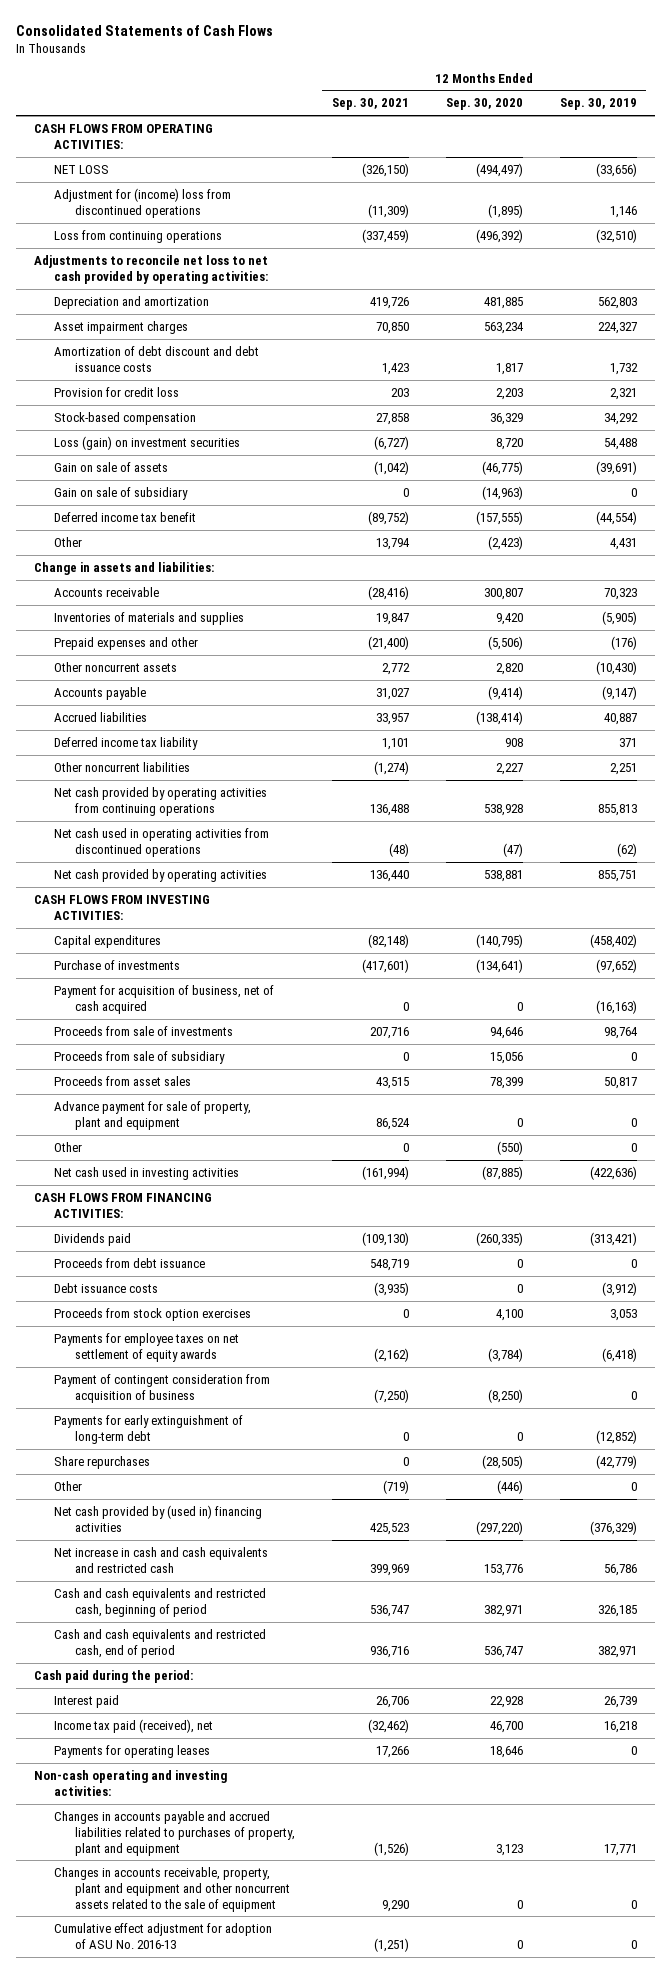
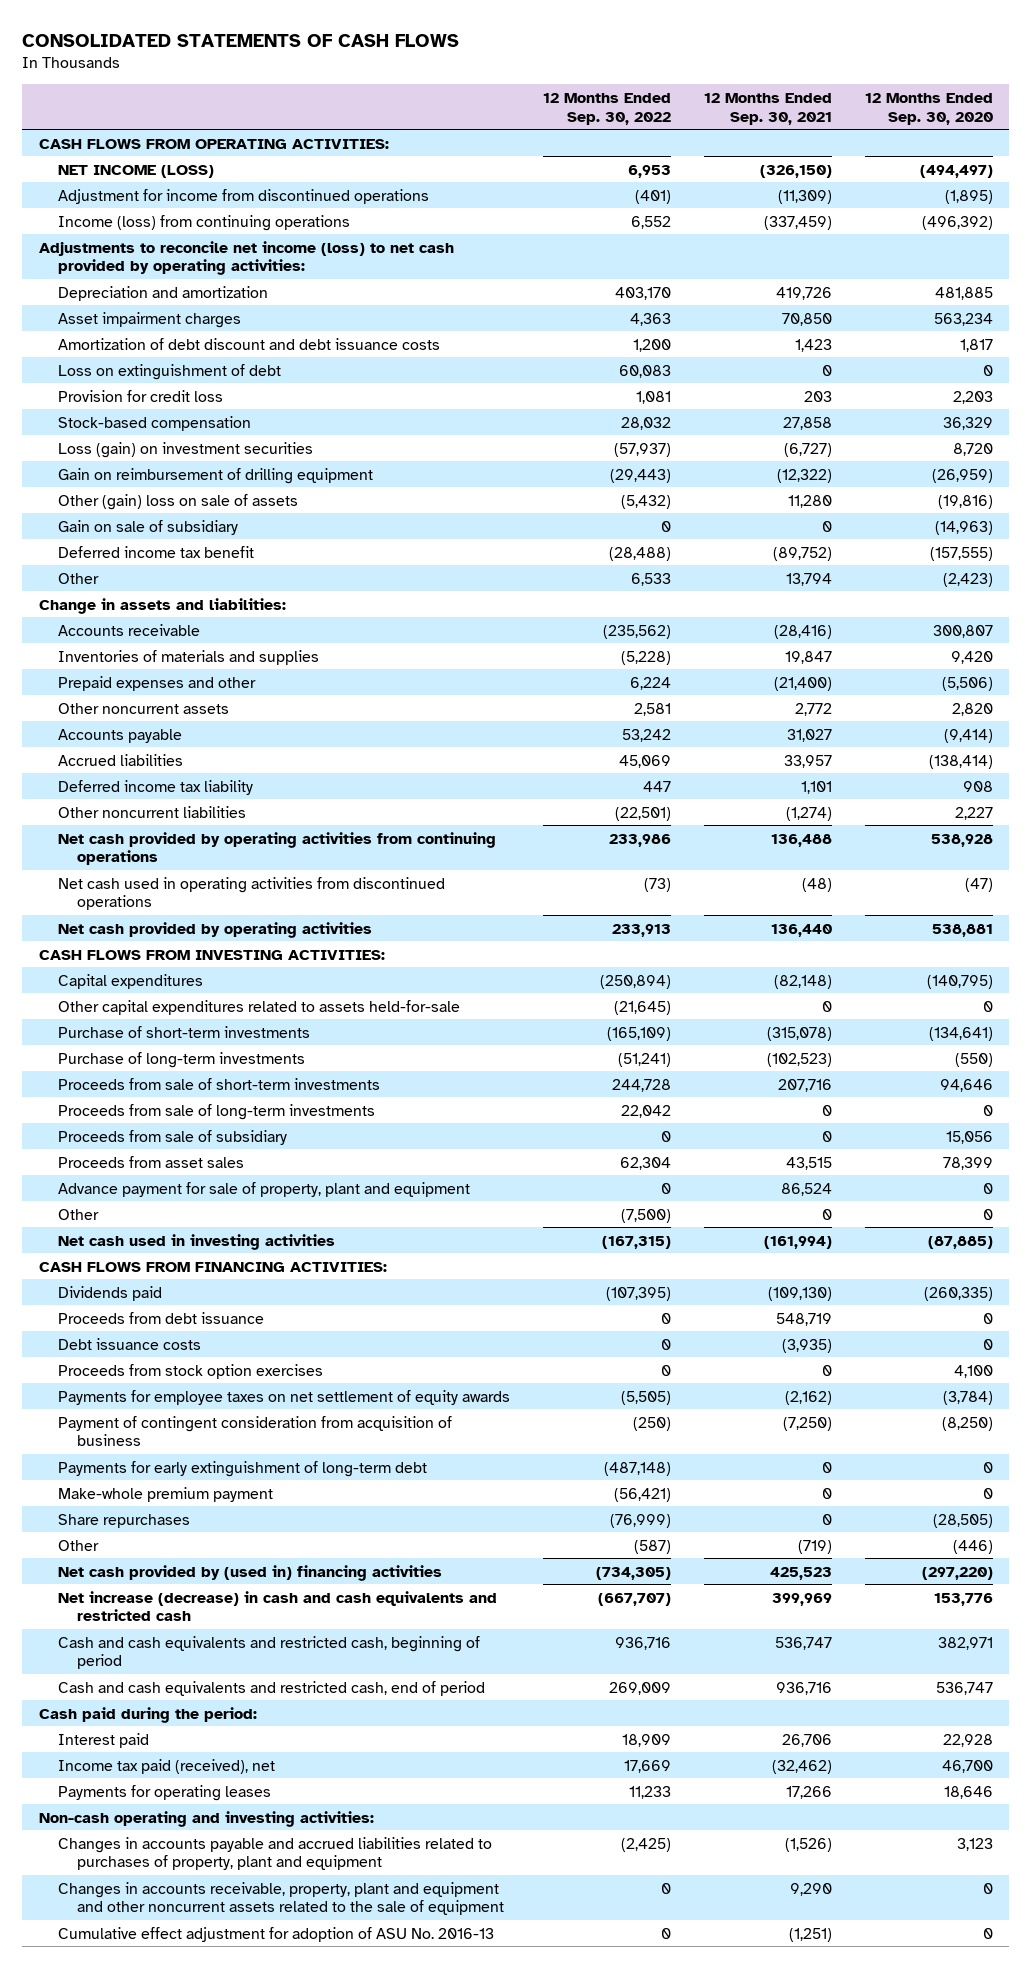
[15,24,273,36] Consolidated Statements of Cash Flows -> [22,33,460,47] CONSOLIDATED STATEMENTS OF CASH FLOWS
[559,98,637,111] Sep. 30, 2019 -> none
none -> [542,92,671,125] 12 Months Ended Sep. 30, 2022
[54,164,110,174] NET LOSS -> [57,164,214,178] NET INCOME (LOSS)
[54,187,232,218] Adjustment for (income) loss from discontinued operations -> [57,188,429,204] Adjustment for income from discontinued operations
[54,229,223,243] Loss from continuing operations -> [57,214,350,231] Income (loss) from continuing operations
[34,254,269,284] Adjustments to reconcile net loss to net cash provided by operating activities: -> [38,240,454,276] Adjustments to reconcile net income (loss) to net cash provided by operating activities:
none -> [57,363,281,380] Loss on extinguishment of debt
none -> [57,467,373,484] Gain on reimbursement of drilling equipment
[54,461,169,472] Gain on sale of assets -> [57,493,298,510] Other (gain) loss on sale of assets
[373,460,409,475] (1,042) -> [787,494,832,508] 11,280
[481,460,523,475] (46,775) -> [937,494,993,509] (19,816)
[54,984,275,1014] Payment for acquisition of business, net of cash acquired -> none
none -> [57,999,460,1015] Other capital expenditures related to assets held-for-sale
[54,959,181,970] Purchase of investments -> [57,1025,310,1038] Purchase of short-term investments
[361,958,409,973] (417,601) -> [766,1026,832,1041] (315,078)
none -> [57,1051,305,1068] Purchase of long-term investments
[54,1025,234,1036] Proceeds from sale of investments -> [57,1077,380,1090] Proceeds from sale of short-term investments
none -> [57,1103,375,1120] Proceeds from sale of long-term investments
[496,1140,523,1155] (550) -> [982,1208,993,1220] 0
none -> [57,1486,273,1502] Make-whole premium payment
[54,1546,269,1573] Net increase in cash and cash equivalents and restricted cash -> [57,1590,497,1622] Net increase (decrease) in cash and cash equivalents and restricted cash

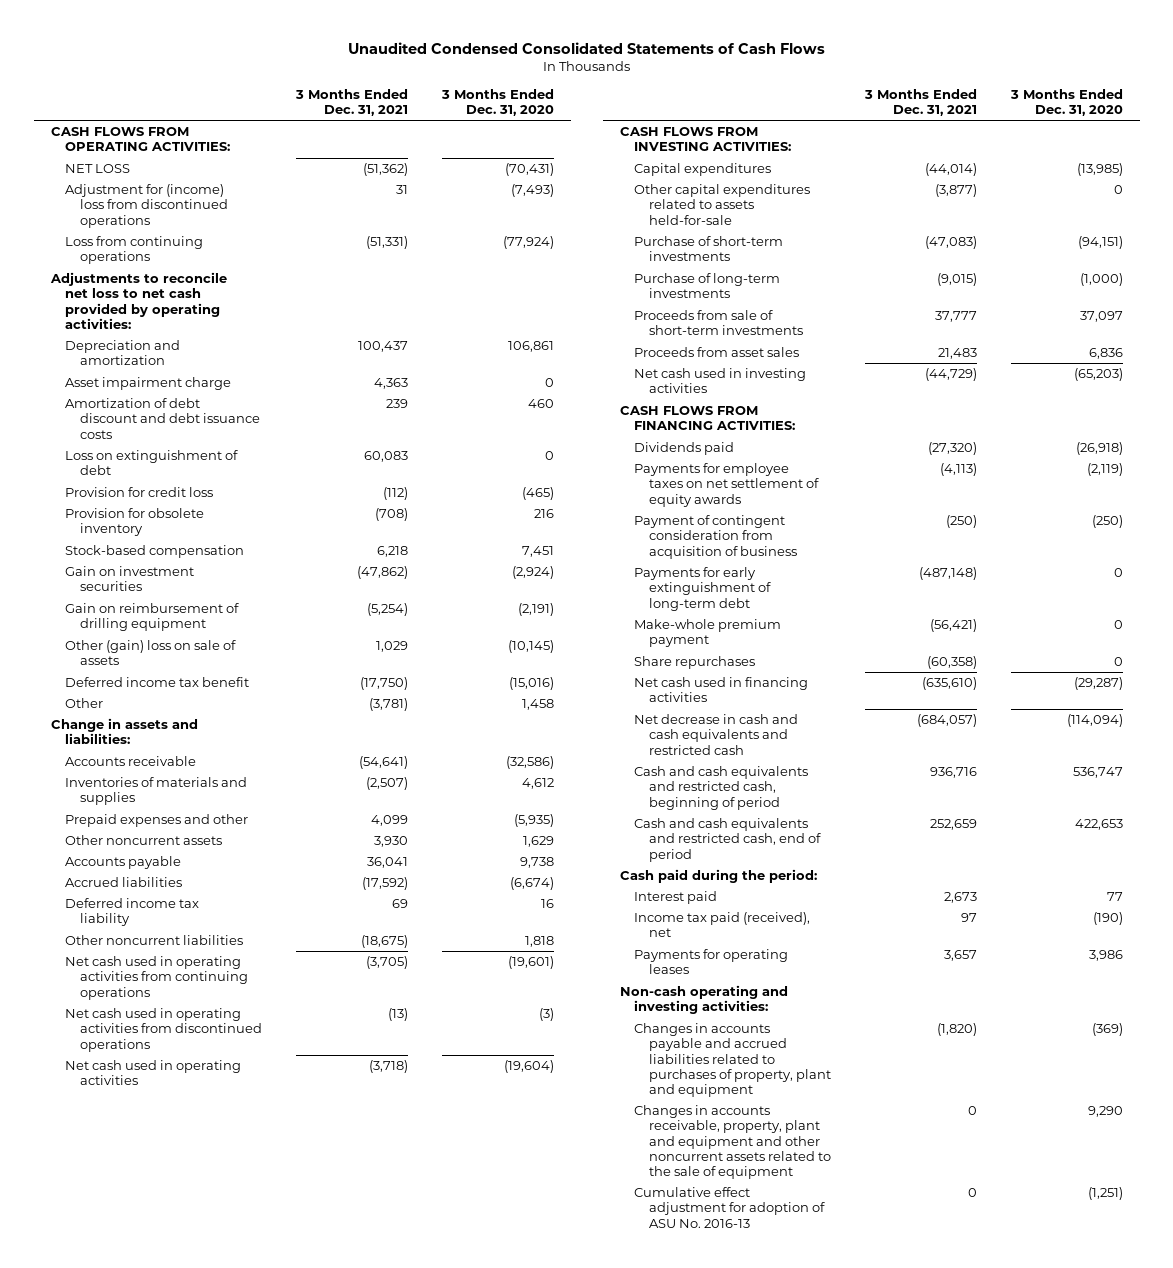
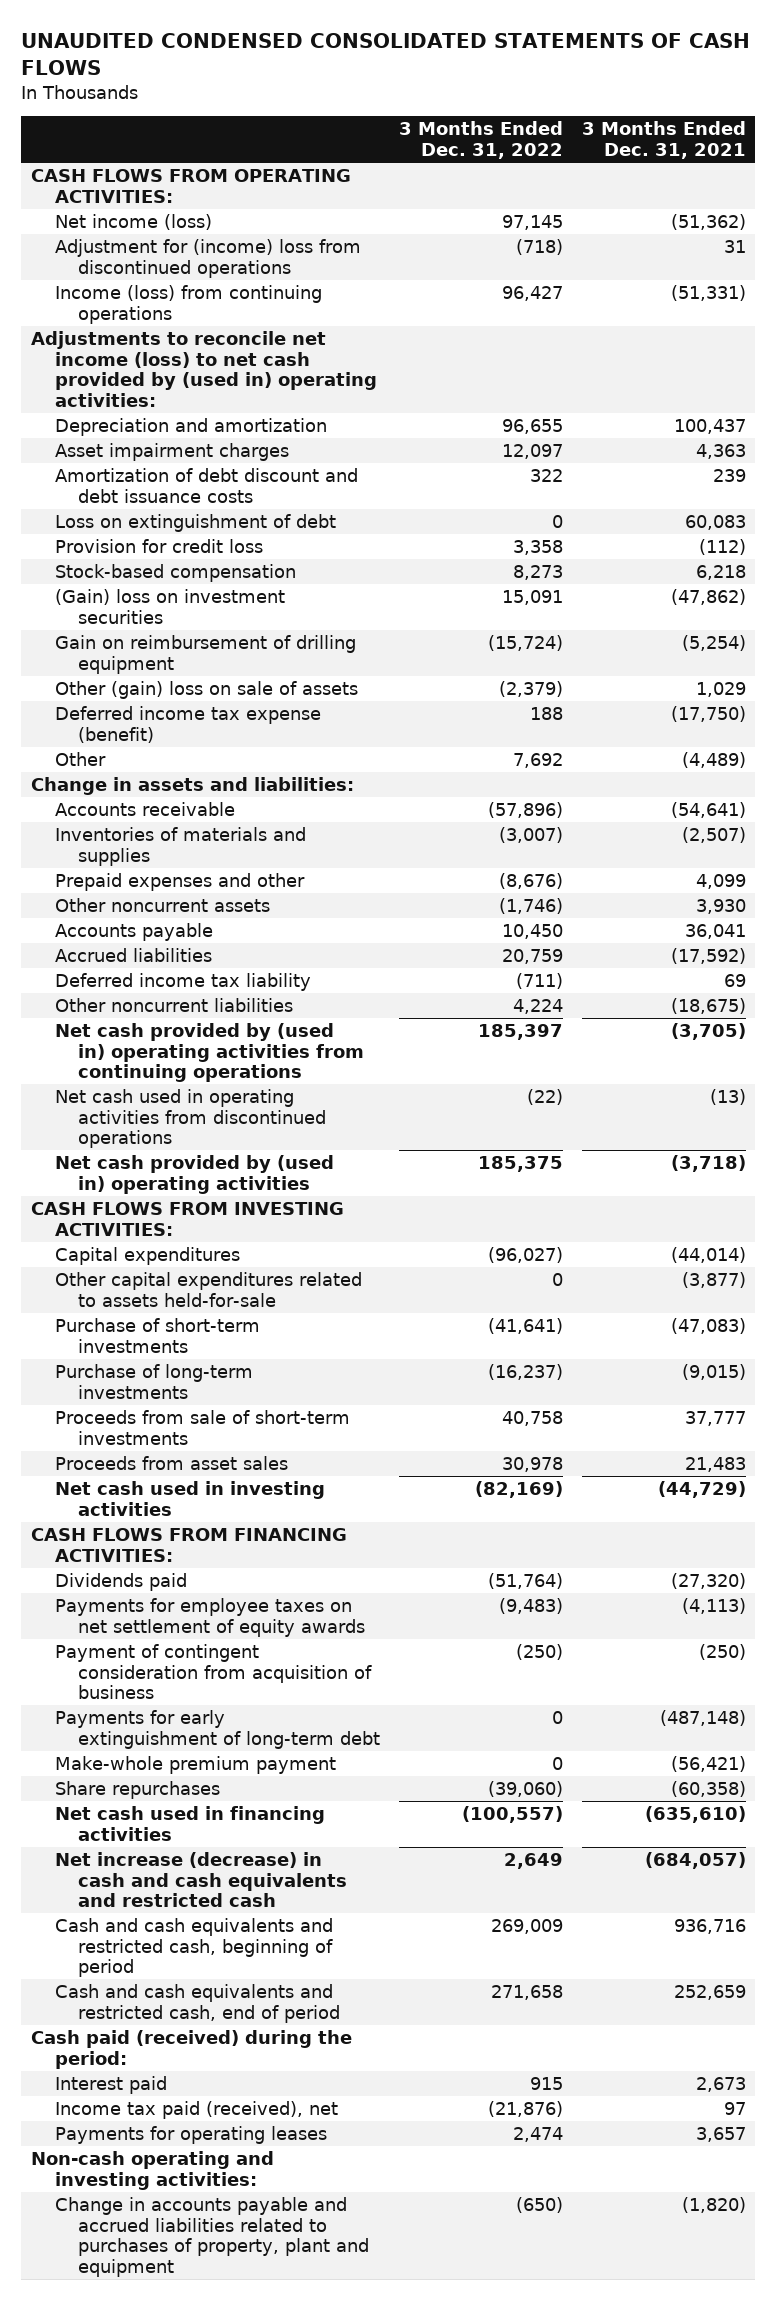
[347,41,825,54] Unaudited Condensed Consolidated Statements of Cash Flows -> [21,33,751,76] UNAUDITED CONDENSED CONSOLIDATED STATEMENTS OF CASH FLOWS
[440,88,554,116] 3 Months Ended Dec. 31, 2020 -> none
none -> [399,121,564,159] 3 Months Ended Dec. 31, 2022
[65,164,131,174] NET LOSS -> [54,213,212,230] Net income (loss)
[65,236,204,265] Loss from continuing operations -> [54,284,322,324] Income (loss) from continuing operations
[49,272,227,329] Adjustments to reconcile net loss to net cash provided by operating activities: -> [30,330,377,407] Adjustments to reconcile net income (loss) to net cash provided by (used in) operating activities:
[65,377,232,391] Asset impairment charge -> [54,442,289,461] Asset impairment charges
[65,508,205,537] Provision for obsolete inventory -> none
[65,566,195,592] Gain on investment securities -> [54,588,285,624] (Gain) loss on investment securities
[65,677,250,688] Deferred income tax benefit -> [54,705,321,743] Deferred income tax expense (benefit)
[368,698,408,712] (3,781) -> [681,751,746,768] (4,489)
[65,956,248,1000] Net cash used in operating activities from continuing operations -> [54,1022,365,1083] Net cash provided by (used in) operating activities from continuing operations
[65,1060,242,1086] Net cash used in operating activities -> [54,1154,334,1194] Net cash provided by (used in) operating activities
[634,714,799,755] Net decrease in cash and cash equivalents and restricted cash -> [54,1851,348,1908] Net increase (decrease) in cash and cash equivalents and restricted cash
[619,869,817,884] Cash paid during the period: -> [30,2029,352,2069] Cash paid (received) during the period:
[634,1105,831,1180] Changes in accounts receivable, property, plant and equipment and other noncurrent assets related to the sale of equipment -> none
[634,1187,825,1228] Cumulative effect adjustment for adoption of ASU No. 2016-13 -> none
[634,1023,831,1098] Changes in accounts payable and accrued liabilities related to purchases of property, plant and equipment -> [54,2196,370,2277] Change in accounts payable and accrued liabilities related to purchases of property, plant and equipment

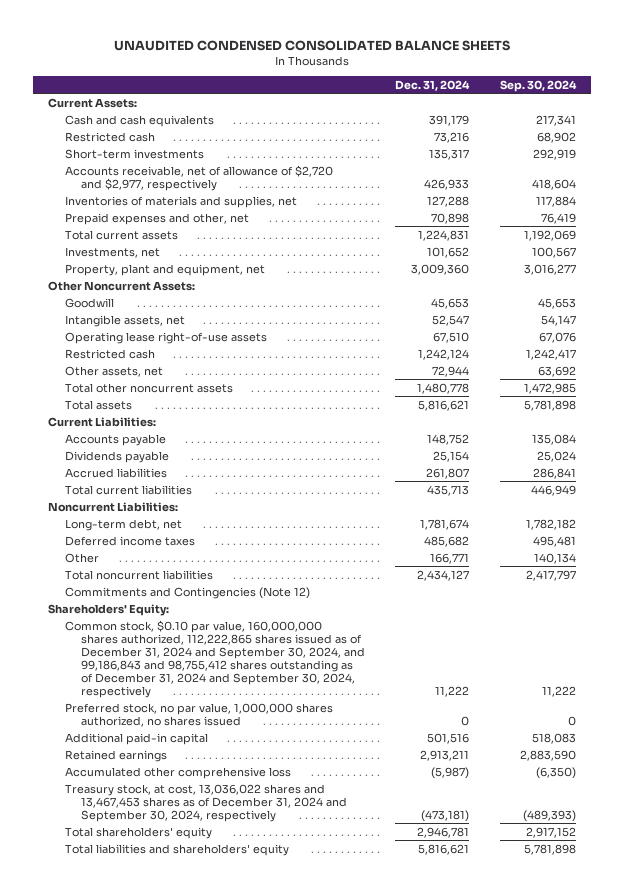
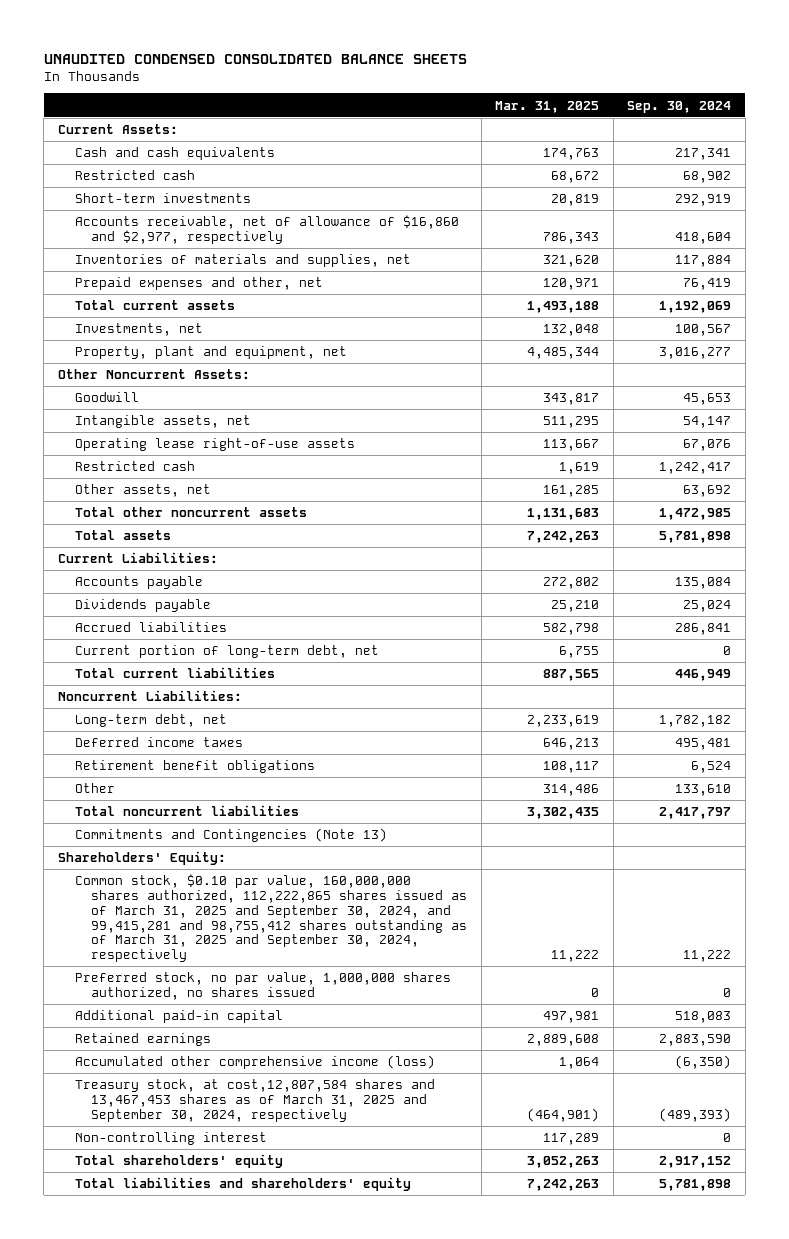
[395,79,471,91] Dec. 31, 2024 -> none
none -> [495,100,600,113] Mar. 31, 2025
[64,164,333,191] Accounts receivable, net of allowance of $2,720 and $2,977, respectively -> [74,215,459,244] Accounts receivable, net of allowance of $16,860 and $2,977, respectively
none -> [74,645,379,659] Current portion of long-term debt, net
none -> [74,760,315,774] Retirement benefit obligations
[533,552,576,564] 140,134 -> [675,784,732,797] 133,610
[64,586,310,599] Commitments and Contingencies (Note 12) -> [74,828,387,843] Commitments and Contingencies (Note 13)
[64,619,366,698] Common stock, $0.10 par value, 160,000,000 shares authorized, 112,222,865 shares issued as of December 31, 2024 and September 30, 2024, and 99,186,843 and 98,755,412 shares outstanding as of December 31, 2024 and September 30, 2024, respectively -> [74,874,468,963] Common stock, $0.10 par value, 160,000,000 shares authorized, 112,222,865 shares issued as of March 31, 2025 and September 30, 2024, and 99,415,281 and 98,755,412 shares outstanding as of March 31, 2025 and September 30, 2024, respectively
[64,766,291,779] Accumulated other comprehensive loss -> [74,1055,435,1070] Accumulated other comprehensive income (loss)
[64,783,348,822] Treasury stock, at cost, 13,036,022 shares and 13,467,453 shares as of December 31, 2024 and September 30, 2024, respectively -> [74,1079,435,1122] Treasury stock, at cost,12,807,584 shares and 13,467,453 shares as of March 31, 2025 and September 30, 2024, respectively
none -> [74,1132,267,1146] Non-controlling interest

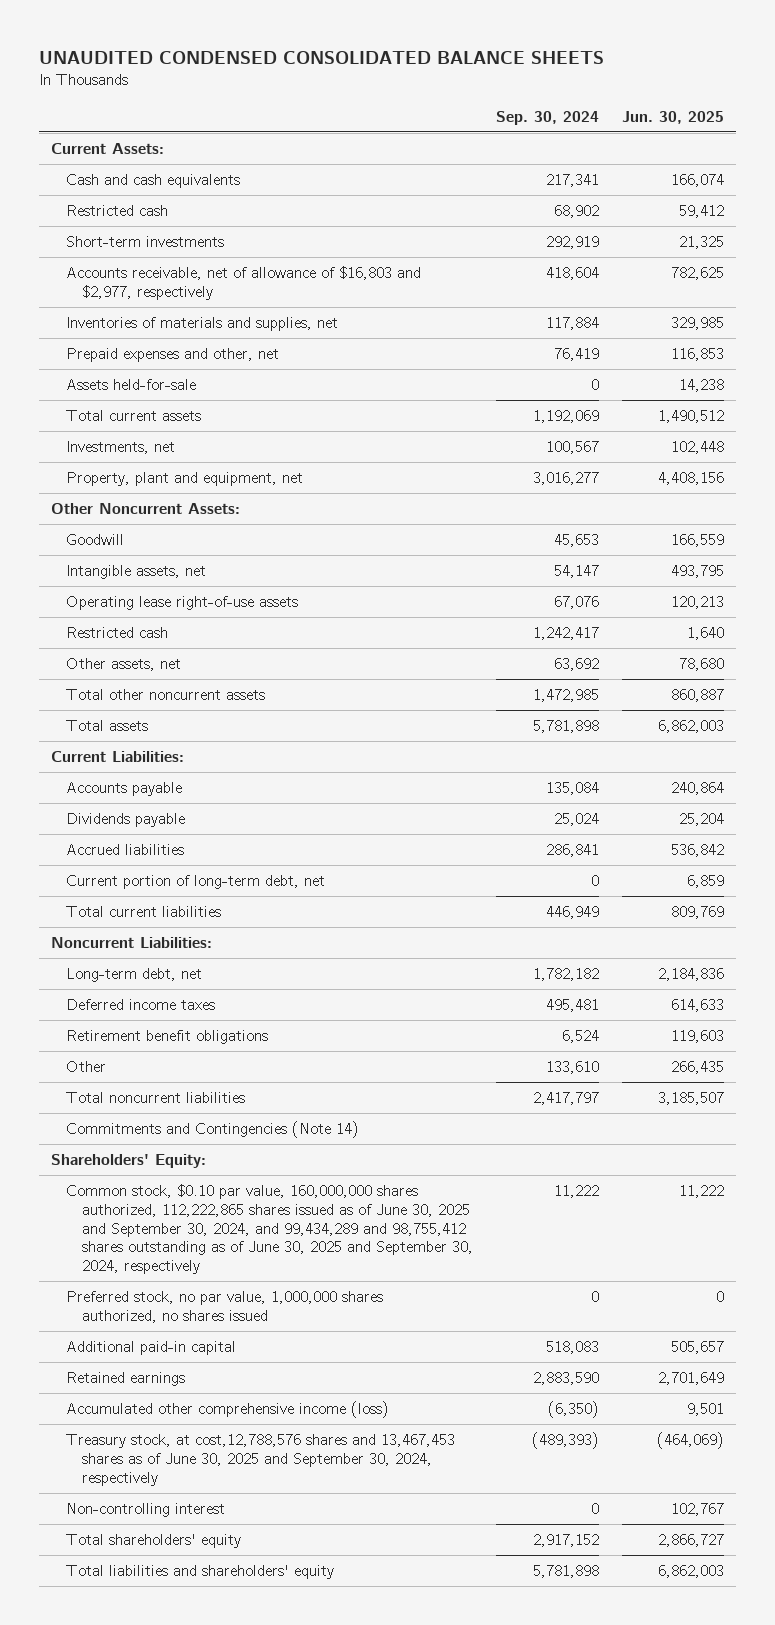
[495,100,600,113] Mar. 31, 2025 -> none
none -> [622,110,725,124] Jun. 30, 2025
[74,215,459,244] Accounts receivable, net of allowance of $16,860 and $2,977, respectively -> [66,265,422,300] Accounts receivable, net of allowance of $16,803 and $2,977, respectively
none -> [66,378,197,390] Assets held-for-sale
[74,828,387,843] Commitments and Contingencies (Note 13) -> [66,1120,360,1138] Commitments and Contingencies (Note 14)
[74,874,468,963] Common stock, $0.10 par value, 160,000,000 shares authorized, 112,222,865 shares issued as of March 31, 2025 and September 30, 2024, and 99,415,281 and 98,755,412 shares outstanding as of March 31, 2025 and September 30, 2024, respectively -> [66,1183,473,1275] Common stock, $0.10 par value, 160,000,000 shares authorized, 112,222,865 shares issued as of June 30, 2025 and September 30, 2024, and 99,434,289 and 98,755,412 shares outstanding as of June 30, 2025 and September 30, 2024, respectively
[74,1079,435,1122] Treasury stock, at cost,12,807,584 shares and 13,467,453 shares as of March 31, 2025 and September 30, 2024, respectively -> [66,1433,456,1486] Treasury stock, at cost,12,788,576 shares and 13,467,453 shares as of June 30, 2025 and September 30, 2024, respectively

